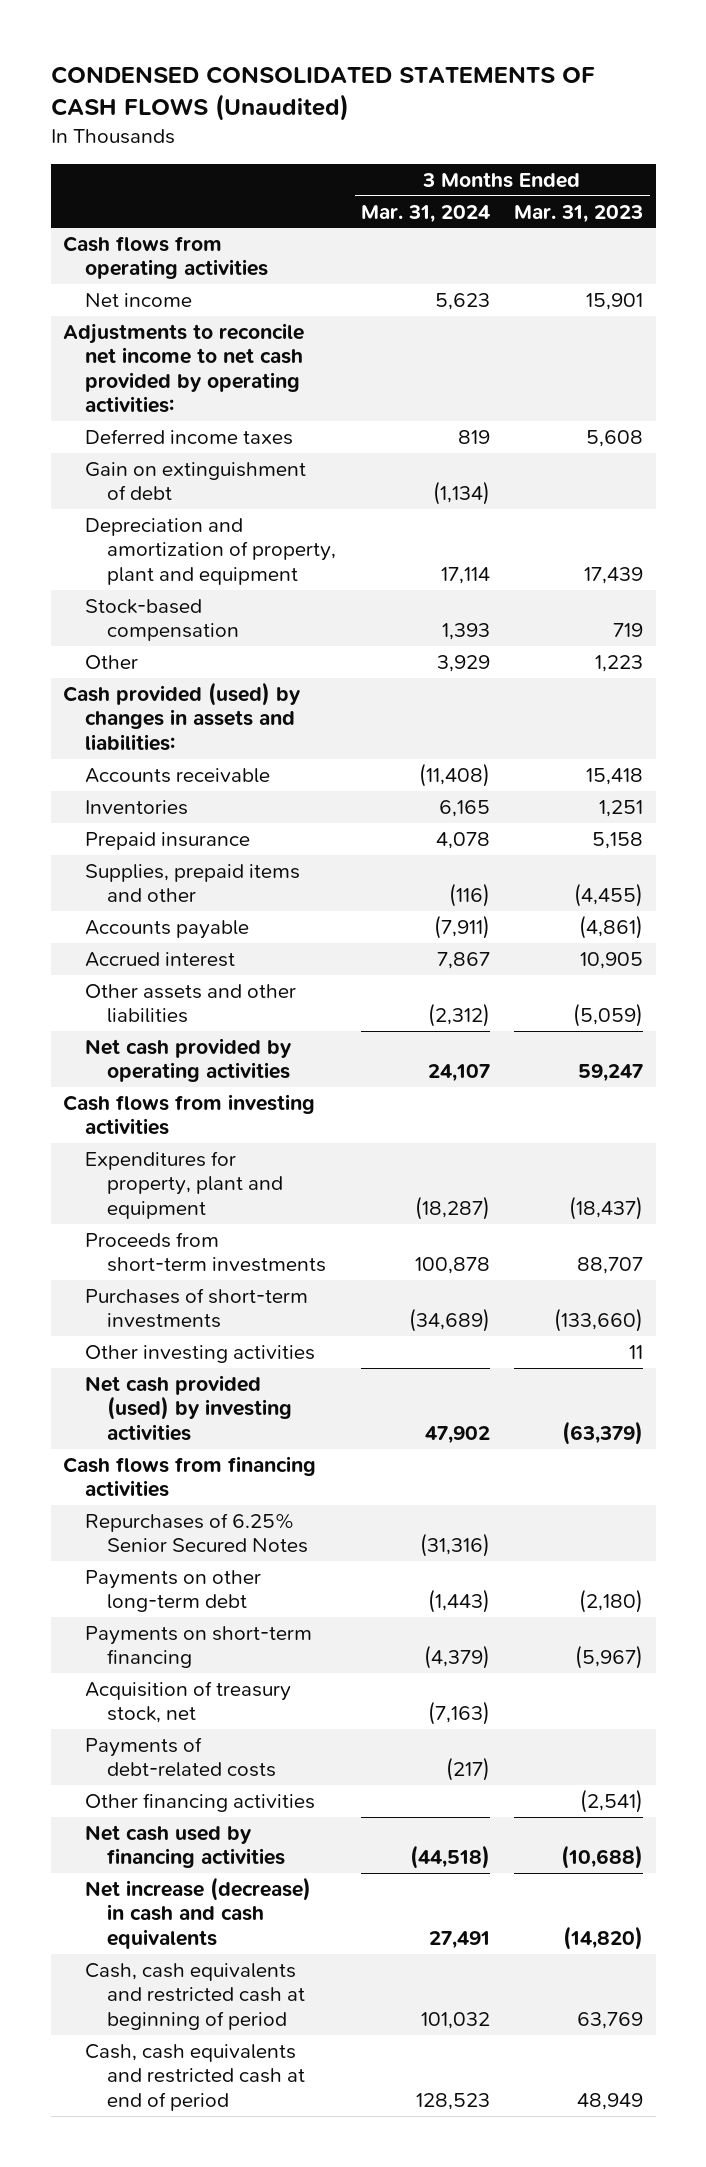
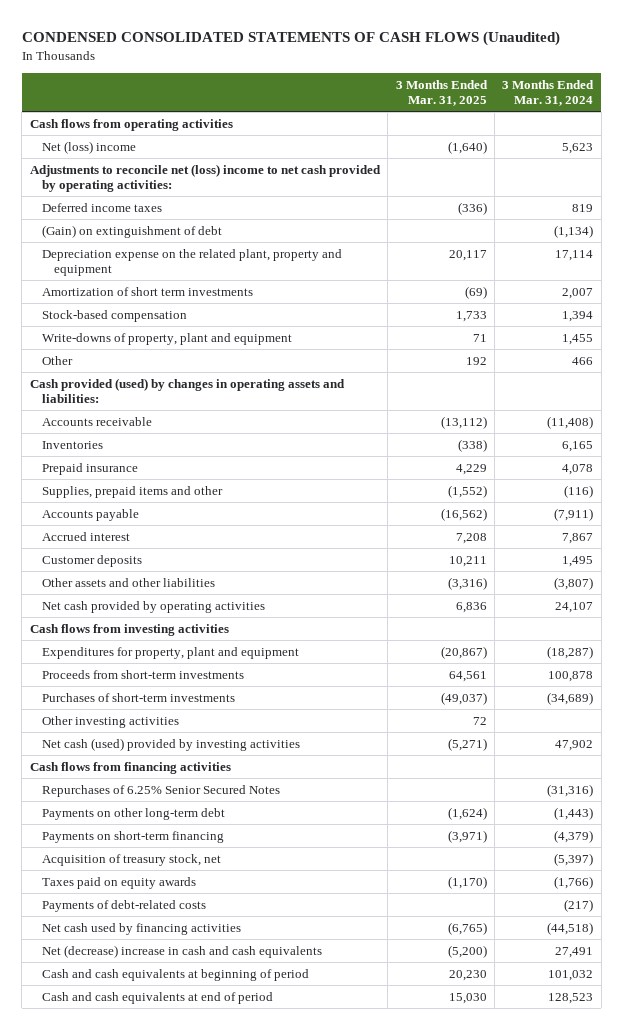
[514,204,644,223] Mar. 31, 2023 -> none
none -> [395,79,488,106] 3 Months Ended Mar. 31, 2025
[84,292,192,307] Net income -> [41,140,136,154] Net (loss) income
[62,322,304,414] Adjustments to reconcile net income to net cash provided by operating activities: -> [29,163,381,192] Adjustments to reconcile net (loss) income to net cash provided by operating activities:
[84,461,306,501] Gain on extinguishment of debt -> [41,224,222,238] (Gain) on extinguishment of debt
[84,517,337,585] Depreciation and amortization of property, plant and equipment -> [41,248,342,276] Depreciation expense on the related plant, property and equipment
none -> [41,286,253,296] Amortization of short term investments
[441,623,490,641] 1,393 -> [562,310,594,322] 1,394
none -> [41,332,292,345] Write-downs of property, plant and equipment
[436,654,490,672] 3,929 -> [572,356,594,365] 466
[62,681,301,751] Cash provided (used) by changes in assets and liabilities: -> [29,377,345,403] Cash provided (used) by changes in operating assets and liabilities:
none -> [41,554,142,567] Customer deposits
[427,1003,490,1028] (2,312) -> [554,576,594,590] (3,807)
[84,1374,293,1441] Net cash provided (used) by investing activities -> [41,737,300,751] Net cash (used) provided by investing activities
[427,1701,490,1726] (7,163) -> [554,852,594,866] (5,397)
none -> [41,876,196,889] Taxes paid on equity awards
[84,1792,315,1812] Other financing activities -> none
[84,1876,311,1949] Net increase (decrease) in cash and cash equivalents -> [41,944,322,958] Net (decrease) increase in cash and cash equivalents
[84,1962,306,2030] Cash, cash equivalents and restricted cash at beginning of period -> [41,968,309,981] Cash and cash equivalents at beginning of period
[84,2043,306,2111] Cash, cash equivalents and restricted cash at end of period -> [41,991,273,1004] Cash and cash equivalents at end of period

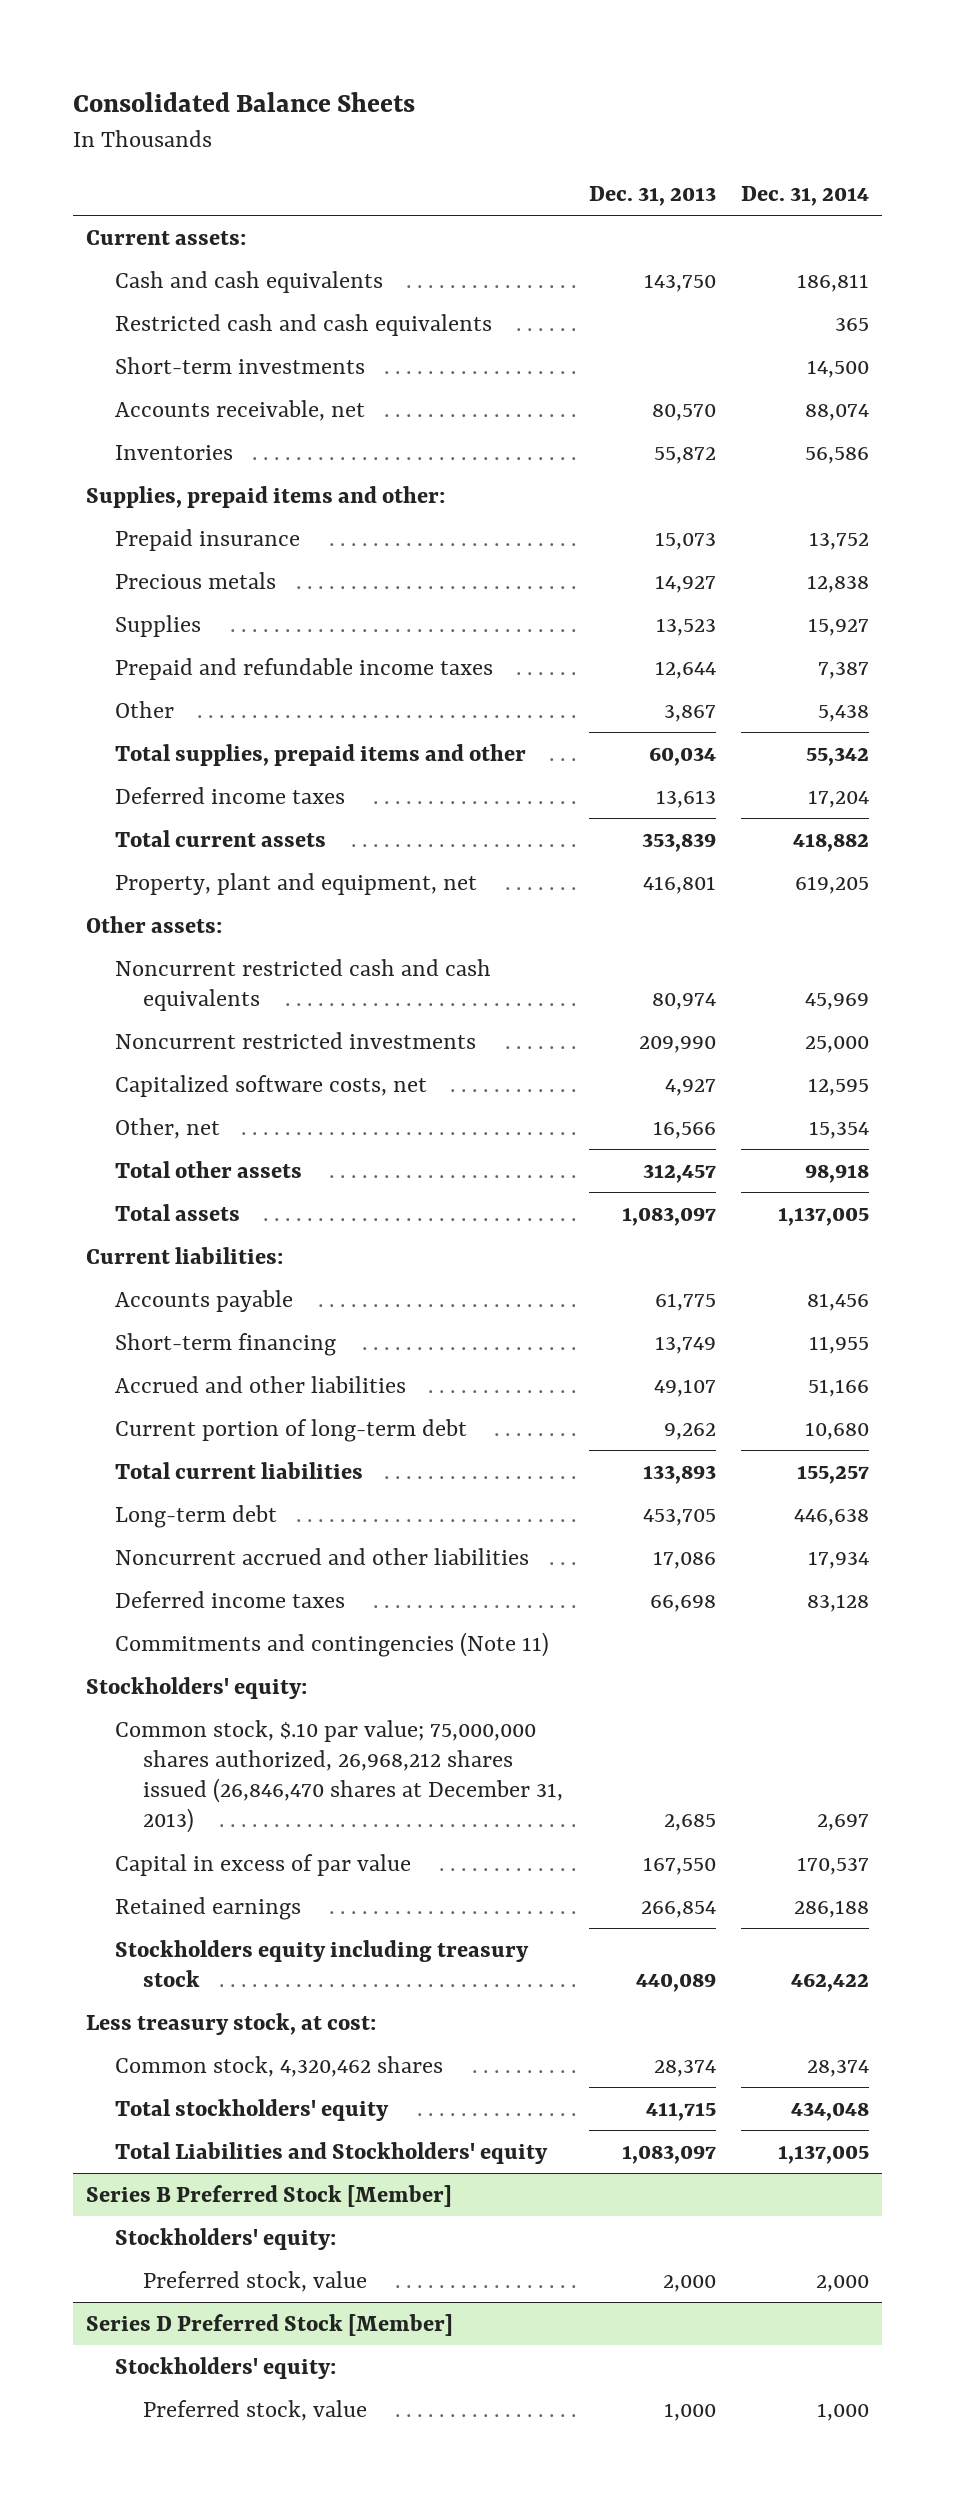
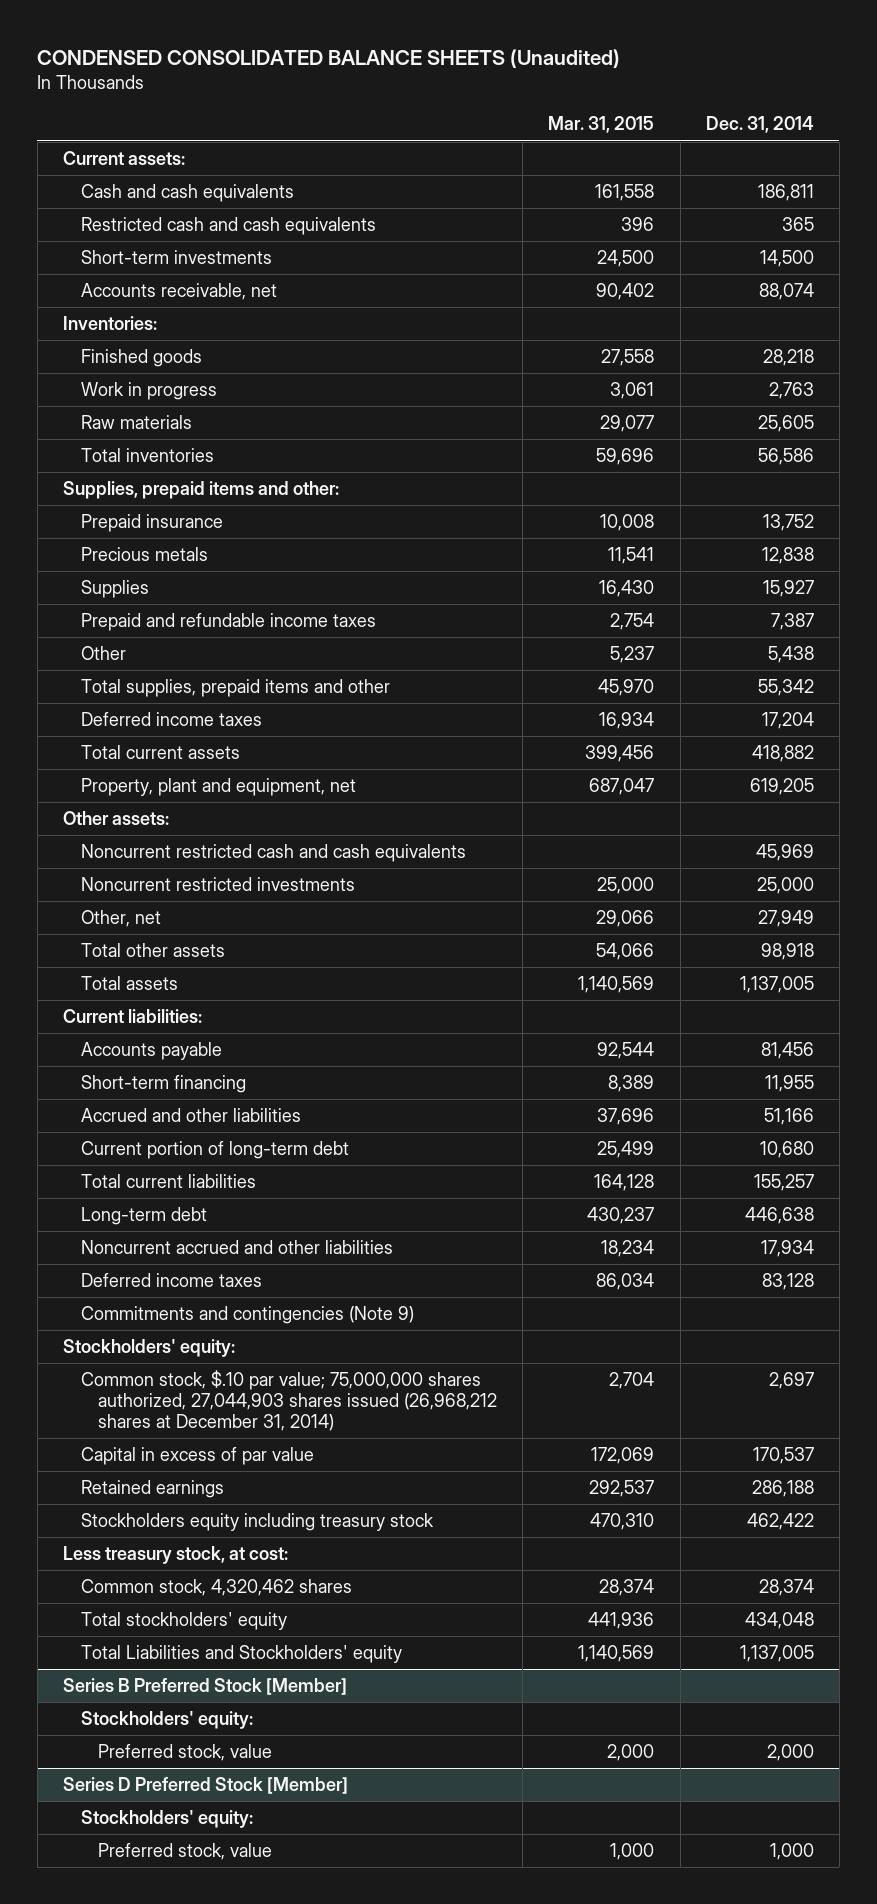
[72,92,415,113] Consolidated Balance Sheets -> [37,49,621,69] CONDENSED CONSOLIDATED BALANCE SHEETS (Unaudited)
[588,186,716,207] Dec. 31, 2013 -> none
none -> [548,116,655,134] Mar. 31, 2015
none -> [62,316,157,331] Inventories:
none -> [80,349,202,368] Finished goods
none -> [80,382,217,401] Work in progress
none -> [80,415,192,430] Raw materials
[114,444,233,460] Inventories -> [80,448,214,463] Total inventories
[114,1074,427,1097] Capitalized software costs, net -> none
[809,1120,870,1139] 15,354 -> [757,910,814,928] 27,949
[114,1631,549,1657] Commitments and contingencies (Note 11) -> [80,1306,414,1325] Commitments and contingencies (Note 9)
[114,1719,564,1834] Common stock, $.10 par value; 75,000,000 shares authorized, 26,968,212 shares issued (26,846,470 shares at December 31, 2013) -> [80,1370,498,1432] Common stock, $.10 par value; 75,000,000 shares authorized, 27,044,903 shares issued (26,968,212 shares at December 31, 2014)

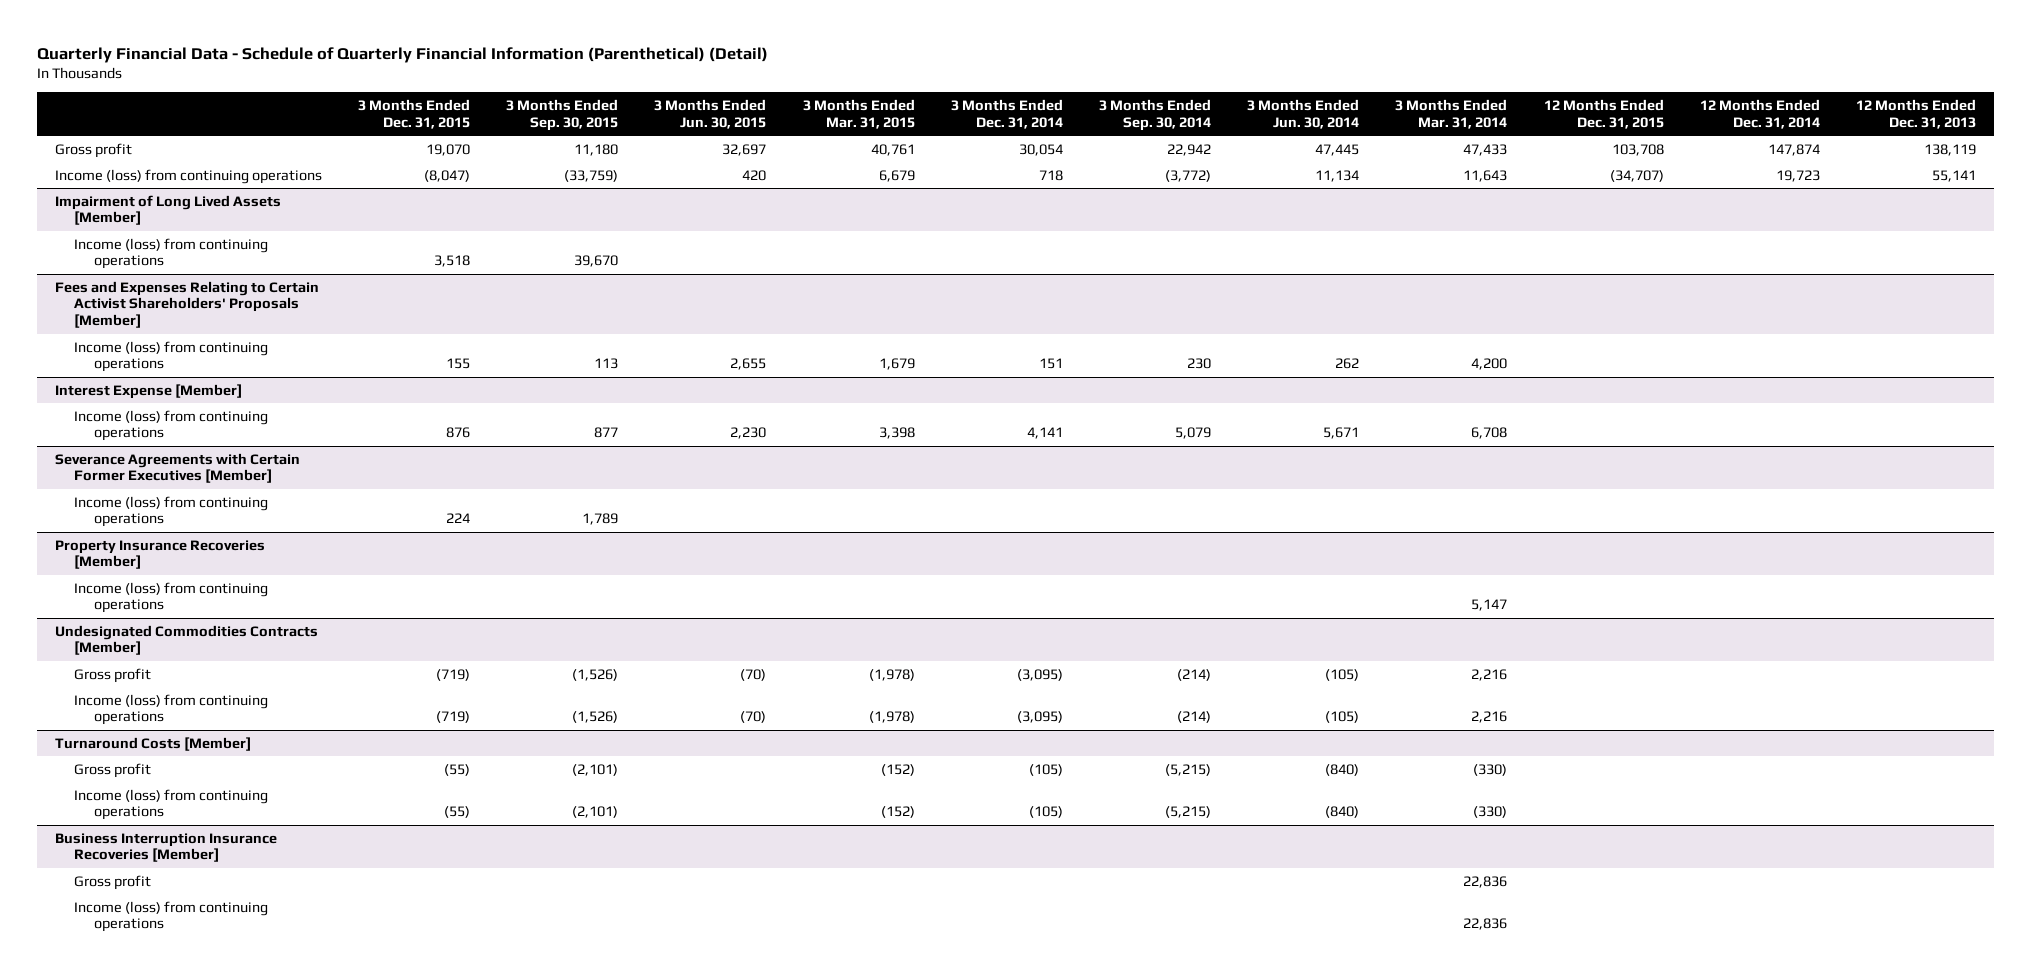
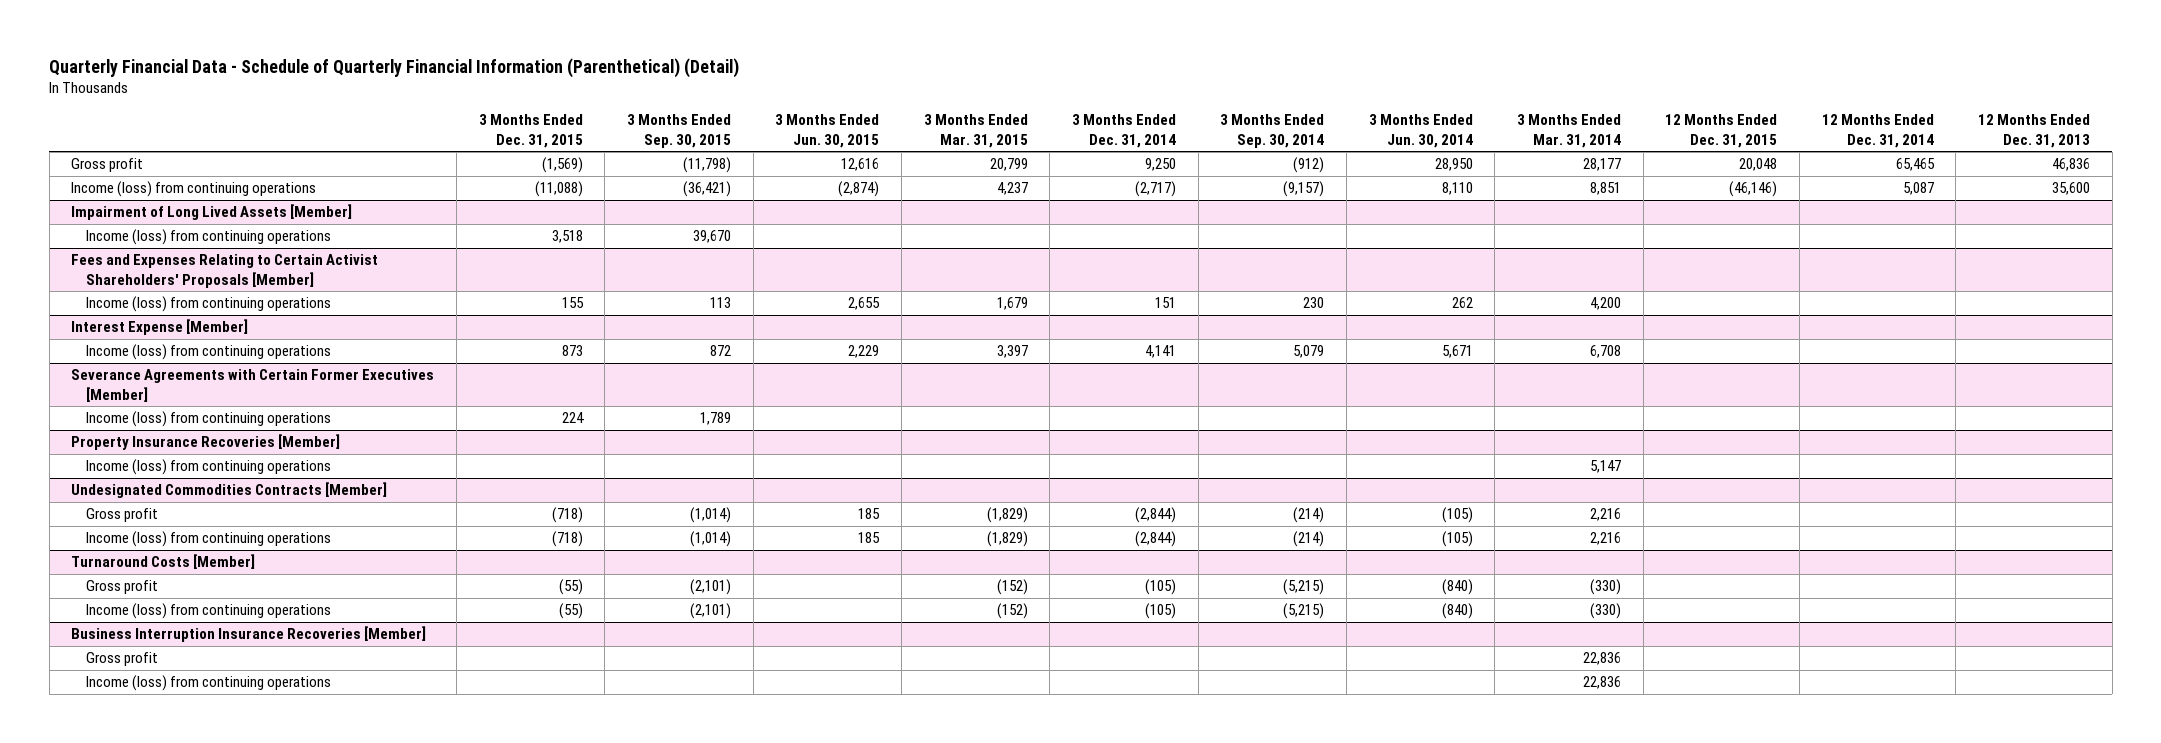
[426,143,471,156] 19,070 -> [541,157,583,174] (1,569)
[574,143,619,156] 11,180 -> [682,157,731,174] (11,798)
[722,143,767,156] 32,697 -> [841,158,880,172] 12,616
[870,143,915,156] 40,761 -> [989,158,1028,172] 20,799
[1018,143,1063,156] 30,054 -> [1145,158,1177,172] 9,250
[1167,143,1212,156] 22,942 -> [1293,157,1325,174] (912)
[1315,143,1360,156] 47,445 -> [1434,158,1473,172] 28,950
[1463,143,1508,156] 47,433 -> [1583,158,1622,172] 28,177
[1611,143,1664,156] 103,708 -> [1739,158,1778,172] 20,048
[1767,143,1820,156] 147,874 -> [1895,158,1935,172] 65,465
[1923,143,1976,156] 138,119 -> [2052,158,2091,172] 46,836
[424,169,471,182] (8,047) -> [534,181,583,198] (11,088)
[564,169,619,182] (33,759) -> [682,181,731,198] (36,421)
[742,169,767,181] 420 -> [838,181,880,198] (2,874)
[878,169,915,182] 6,679 -> [996,182,1028,196] 4,237
[1038,169,1063,181] 718 -> [1135,181,1177,198] (2,717)
[1165,169,1212,182] (3,772) -> [1283,181,1325,198] (9,157)
[1315,169,1360,182] 11,134 -> [1441,182,1473,196] 8,110
[1463,169,1508,182] 11,643 -> [1590,182,1622,196] 8,851
[1609,169,1664,182] (34,707) -> [1729,181,1778,198] (46,146)
[1775,169,1820,182] 19,723 -> [1902,182,1934,196] 5,087
[1931,169,1976,182] 55,141 -> [2052,182,2091,196] 35,600
[446,427,471,439] 876 -> [561,345,583,357] 873
[594,427,619,439] 877 -> [709,345,731,357] 872
[730,427,767,440] 2,230 -> [848,345,880,359] 2,229
[878,427,915,440] 3,398 -> [996,345,1028,359] 3,397
[436,668,471,681] (719) -> [551,507,583,524] (718)
[572,668,619,681] (1,526) -> [689,507,731,524] (1,014)
[740,668,767,681] (70) -> [858,508,881,520] 185
[868,668,915,681] (1,978) -> [986,507,1028,524] (1,829)
[1016,668,1063,681] (3,095) -> [1135,507,1177,524] (2,844)
[436,711,471,724] (719) -> [551,531,583,548] (718)
[572,711,619,724] (1,526) -> [689,531,731,548] (1,014)
[740,711,767,724] (70) -> [858,532,881,544] 185
[868,711,915,724] (1,978) -> [986,531,1028,548] (1,829)
[1016,711,1063,724] (3,095) -> [1135,531,1177,548] (2,844)

